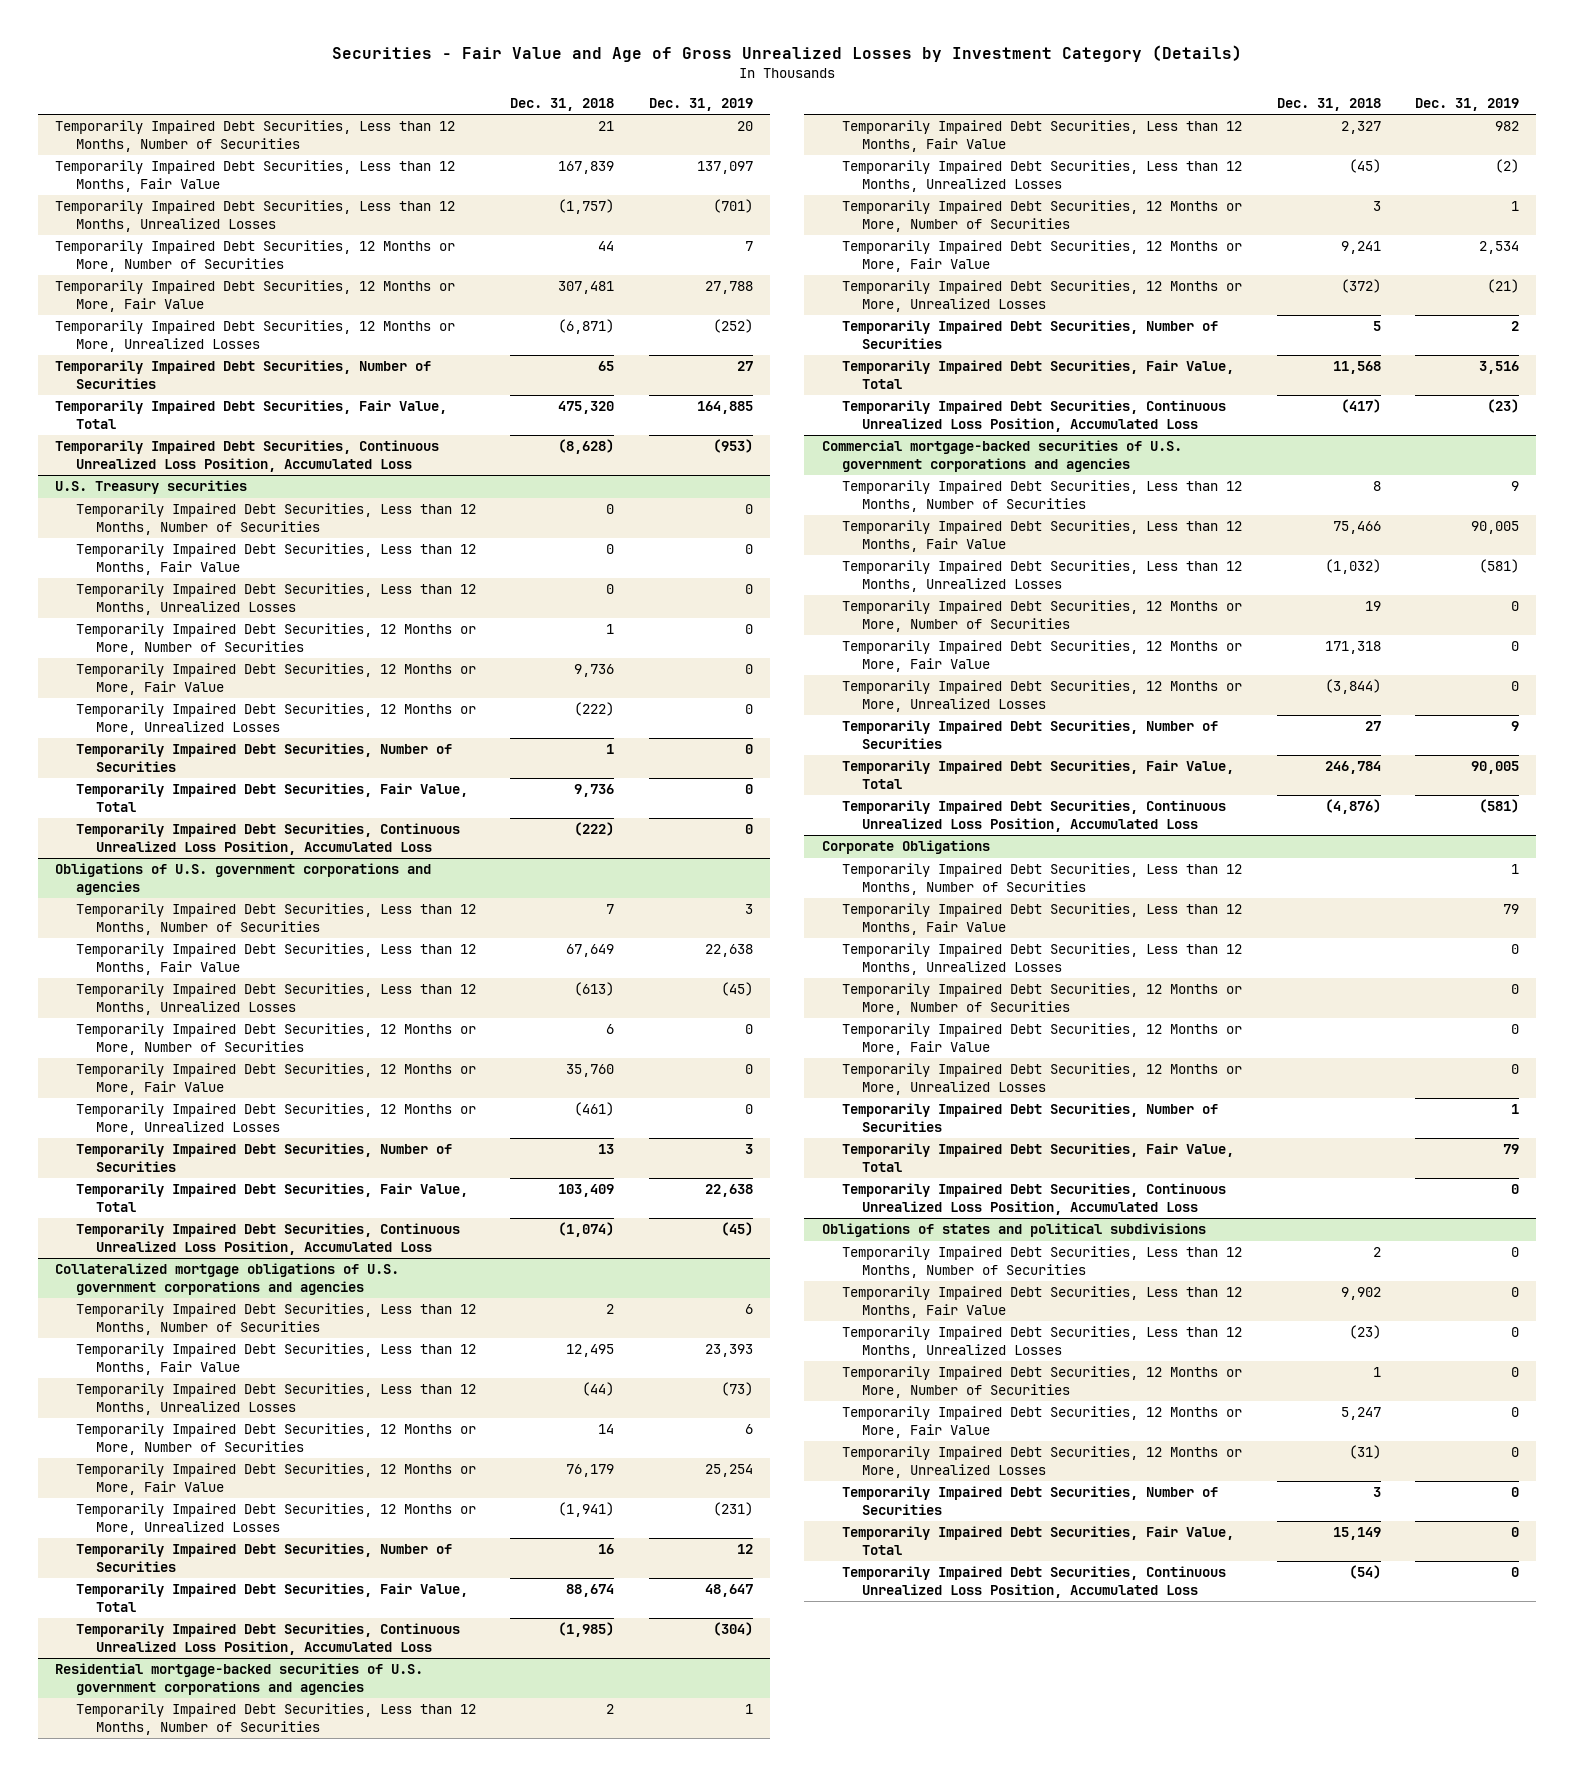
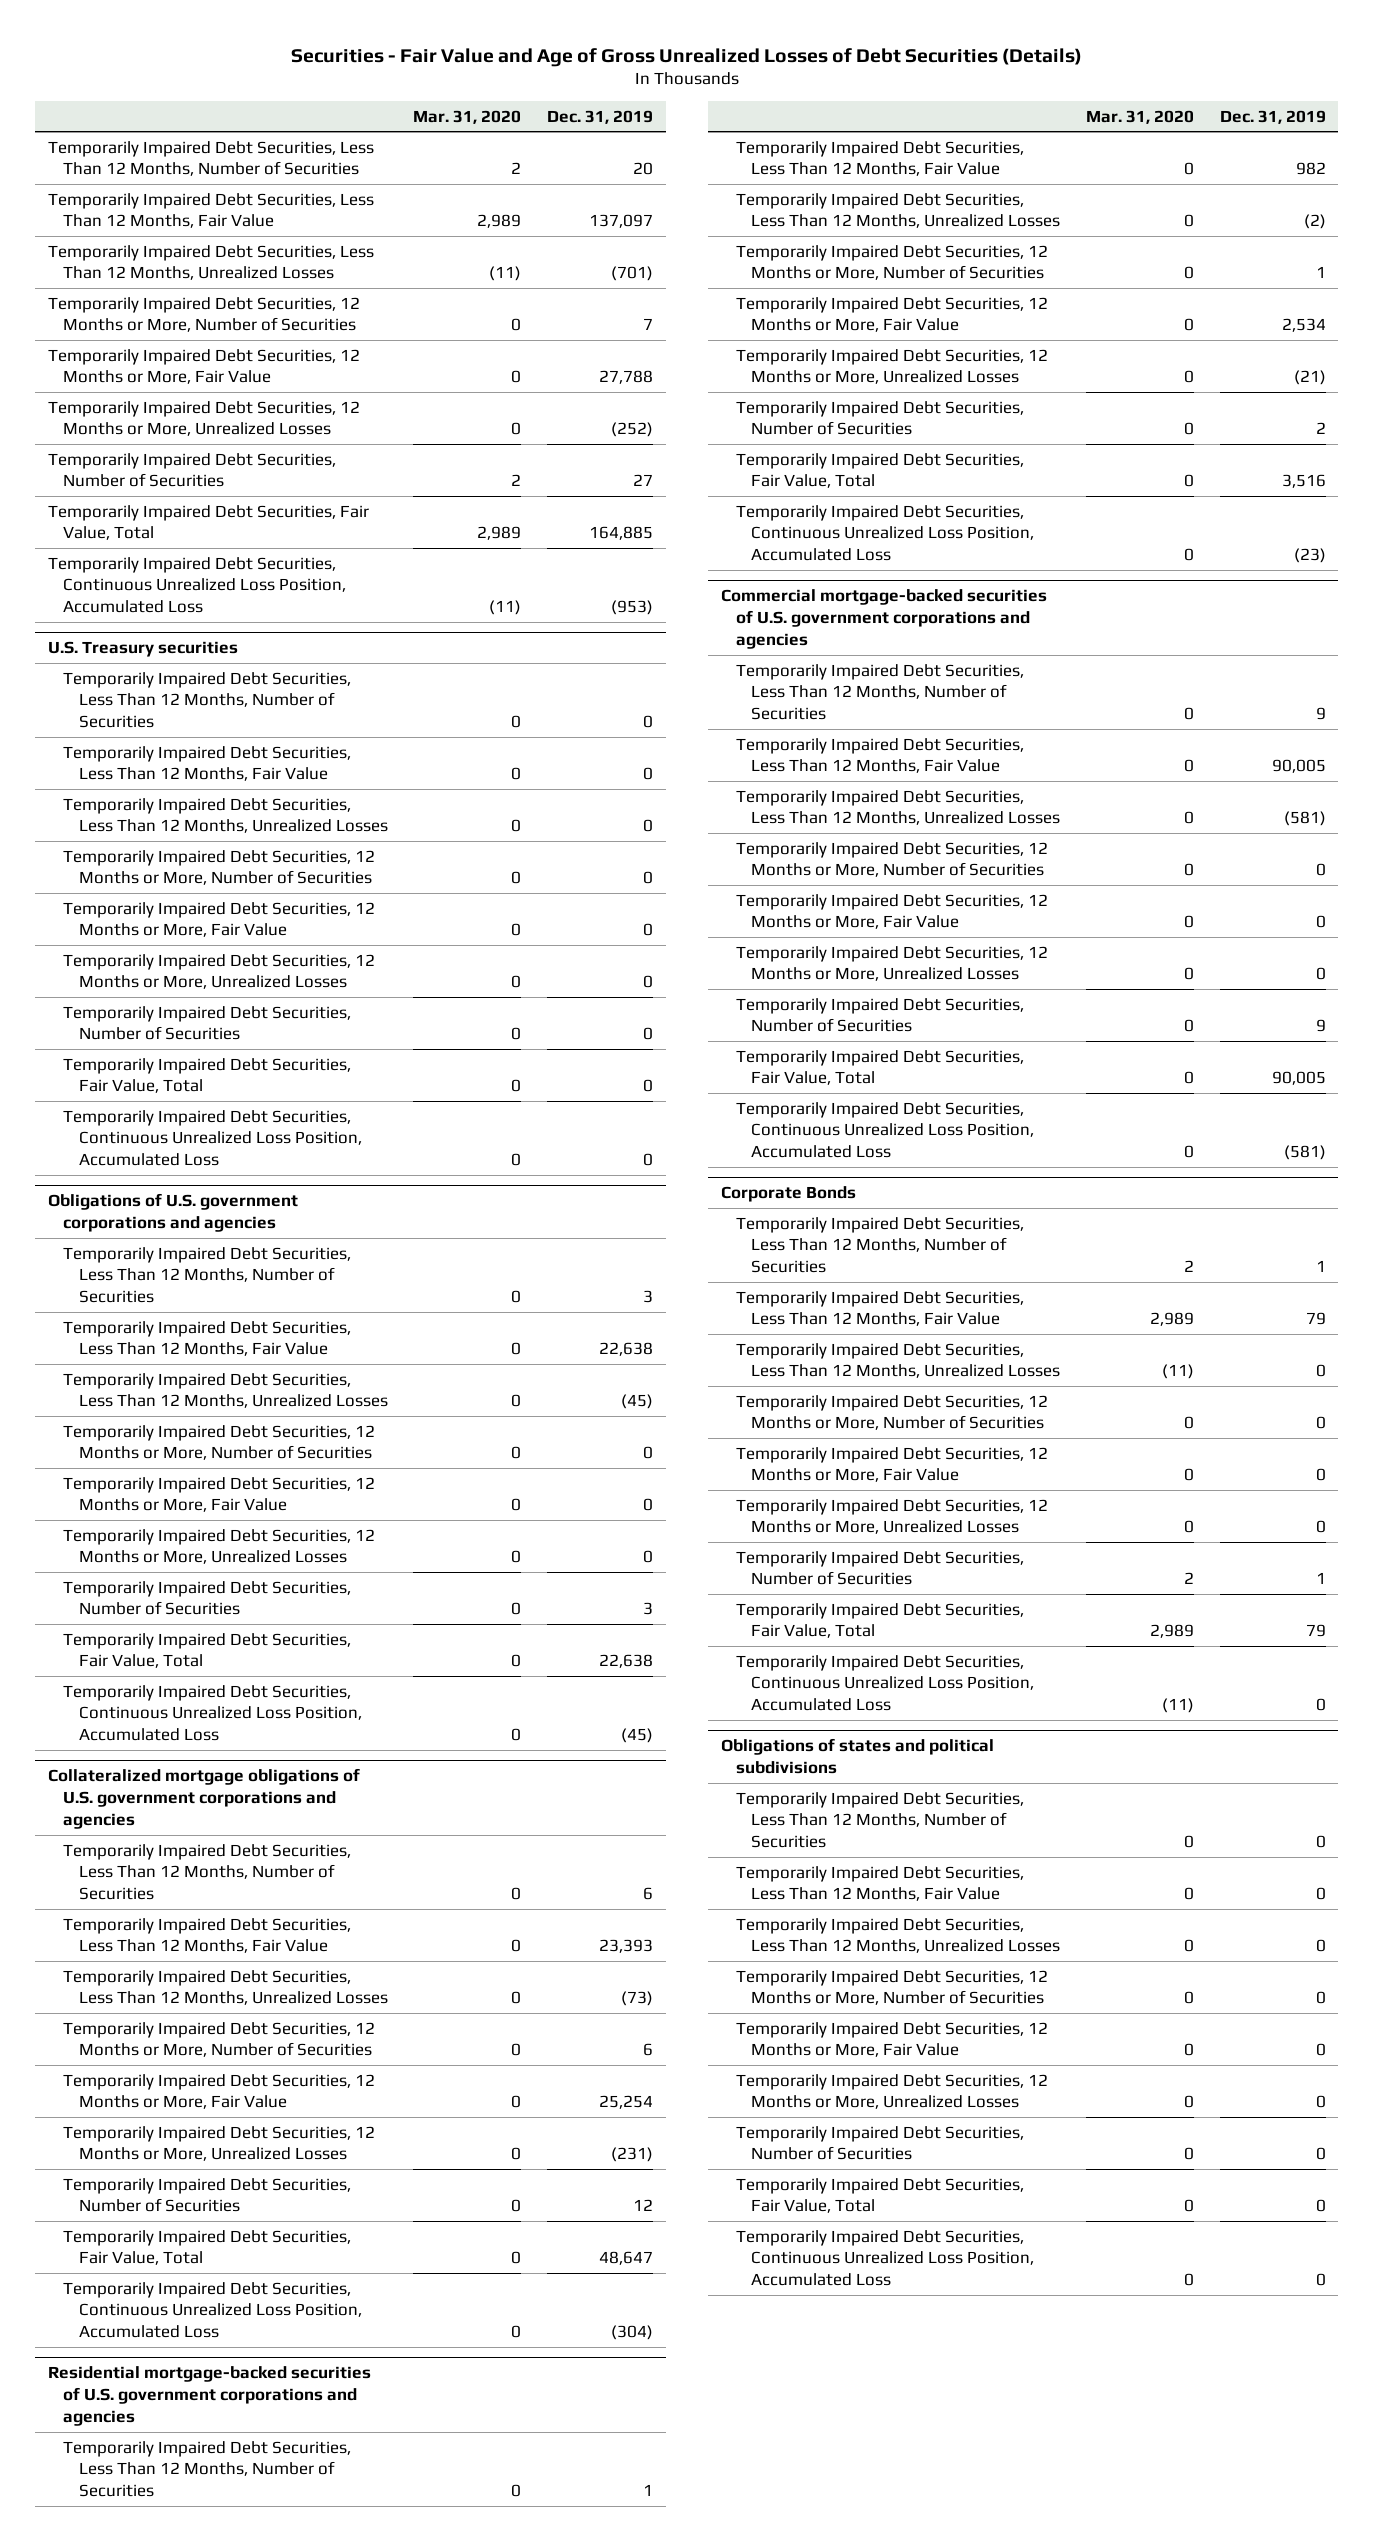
[332,45,1243,63] Securities - Fair Value and Age of Gross Unrealized Losses by Investment Category (Details) -> [290,47,1082,67] Securities - Fair Value and Age of Gross Unrealized Losses of Debt Securities (Details)
[510,97,615,111] Dec. 31, 2018 -> none
none -> [413,109,522,124] Mar. 31, 2020
[55,120,456,153] Temporarily Impaired Debt Securities, Less than 12 Months, Number of Securities -> [48,140,375,177] Temporarily Impaired Debt Securities, Less Than 12 Months, Number of Securities
[55,160,456,193] Temporarily Impaired Debt Securities, Less than 12 Months, Fair Value -> [48,192,375,229] Temporarily Impaired Debt Securities, Less Than 12 Months, Fair Value
[55,200,456,233] Temporarily Impaired Debt Securities, Less than 12 Months, Unrealized Losses -> [48,244,375,281] Temporarily Impaired Debt Securities, Less Than 12 Months, Unrealized Losses
[75,503,476,536] Temporarily Impaired Debt Securities, Less than 12 Months, Number of Securities -> [63,671,352,729] Temporarily Impaired Debt Securities, Less Than 12 Months, Number of Securities
[75,543,476,576] Temporarily Impaired Debt Securities, Less than 12 Months, Fair Value -> [63,745,352,782] Temporarily Impaired Debt Securities, Less Than 12 Months, Fair Value
[75,583,476,616] Temporarily Impaired Debt Securities, Less than 12 Months, Unrealized Losses -> [63,797,388,834] Temporarily Impaired Debt Securities, Less Than 12 Months, Unrealized Losses
[75,903,476,936] Temporarily Impaired Debt Securities, Less than 12 Months, Number of Securities -> [63,1246,352,1304] Temporarily Impaired Debt Securities, Less Than 12 Months, Number of Securities
[75,943,476,976] Temporarily Impaired Debt Securities, Less than 12 Months, Fair Value -> [63,1320,352,1357] Temporarily Impaired Debt Securities, Less Than 12 Months, Fair Value
[75,983,476,1016] Temporarily Impaired Debt Securities, Less than 12 Months, Unrealized Losses -> [63,1372,388,1409] Temporarily Impaired Debt Securities, Less Than 12 Months, Unrealized Losses
[75,1303,476,1336] Temporarily Impaired Debt Securities, Less than 12 Months, Number of Securities -> [63,1843,352,1901] Temporarily Impaired Debt Securities, Less Than 12 Months, Number of Securities
[75,1343,476,1376] Temporarily Impaired Debt Securities, Less than 12 Months, Fair Value -> [63,1917,352,1954] Temporarily Impaired Debt Securities, Less Than 12 Months, Fair Value
[75,1383,476,1416] Temporarily Impaired Debt Securities, Less than 12 Months, Unrealized Losses -> [63,1969,388,2006] Temporarily Impaired Debt Securities, Less Than 12 Months, Unrealized Losses
[75,1703,476,1736] Temporarily Impaired Debt Securities, Less than 12 Months, Number of Securities -> [63,2440,352,2498] Temporarily Impaired Debt Securities, Less Than 12 Months, Number of Securities
[841,120,1242,153] Temporarily Impaired Debt Securities, Less than 12 Months, Fair Value -> [736,140,1025,177] Temporarily Impaired Debt Securities, Less Than 12 Months, Fair Value
[841,160,1242,193] Temporarily Impaired Debt Securities, Less than 12 Months, Unrealized Losses -> [736,192,1061,229] Temporarily Impaired Debt Securities, Less Than 12 Months, Unrealized Losses
[841,480,1242,513] Temporarily Impaired Debt Securities, Less than 12 Months, Number of Securities -> [736,663,1025,721] Temporarily Impaired Debt Securities, Less Than 12 Months, Number of Securities
[841,520,1242,553] Temporarily Impaired Debt Securities, Less than 12 Months, Fair Value -> [736,737,1025,774] Temporarily Impaired Debt Securities, Less Than 12 Months, Fair Value
[841,560,1242,593] Temporarily Impaired Debt Securities, Less than 12 Months, Unrealized Losses -> [736,789,1061,826] Temporarily Impaired Debt Securities, Less Than 12 Months, Unrealized Losses
[821,840,990,855] Corporate Obligations -> none
none -> [720,1186,856,1203] Corporate Bonds
[841,863,1242,896] Temporarily Impaired Debt Securities, Less than 12 Months, Number of Securities -> [736,1216,1025,1274] Temporarily Impaired Debt Securities, Less Than 12 Months, Number of Securities
[841,903,1242,936] Temporarily Impaired Debt Securities, Less than 12 Months, Fair Value -> [736,1290,1025,1327] Temporarily Impaired Debt Securities, Less Than 12 Months, Fair Value
[841,943,1242,976] Temporarily Impaired Debt Securities, Less than 12 Months, Unrealized Losses -> [736,1342,1061,1379] Temporarily Impaired Debt Securities, Less Than 12 Months, Unrealized Losses
[841,1246,1242,1279] Temporarily Impaired Debt Securities, Less than 12 Months, Number of Securities -> [736,1791,1025,1849] Temporarily Impaired Debt Securities, Less Than 12 Months, Number of Securities
[841,1286,1242,1319] Temporarily Impaired Debt Securities, Less than 12 Months, Fair Value -> [736,1865,1025,1902] Temporarily Impaired Debt Securities, Less Than 12 Months, Fair Value
[841,1326,1242,1359] Temporarily Impaired Debt Securities, Less than 12 Months, Unrealized Losses -> [736,1917,1061,1954] Temporarily Impaired Debt Securities, Less Than 12 Months, Unrealized Losses

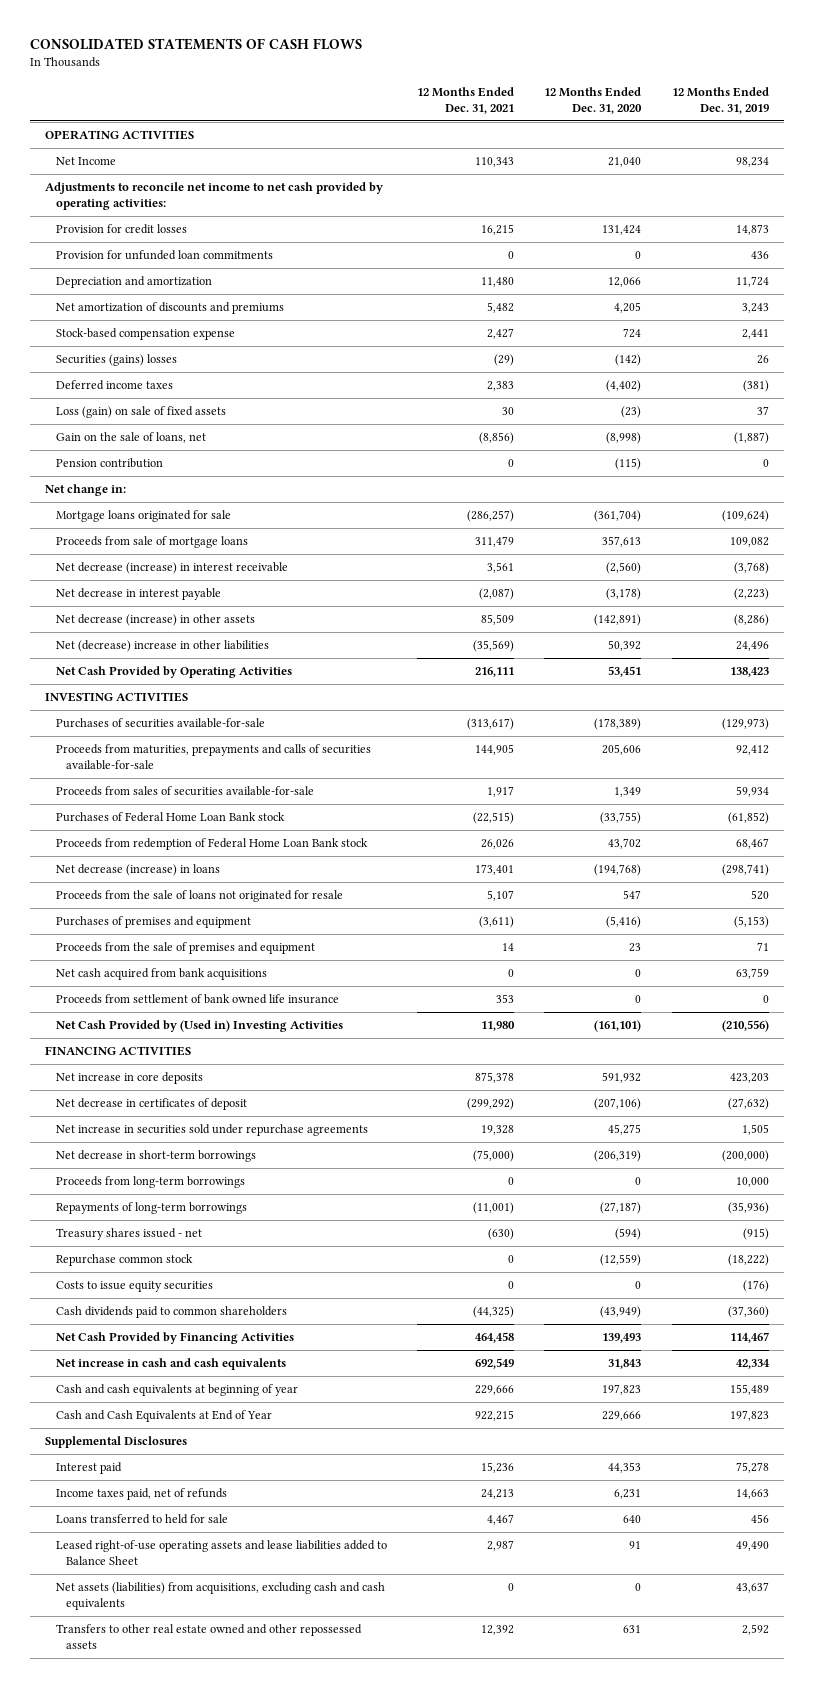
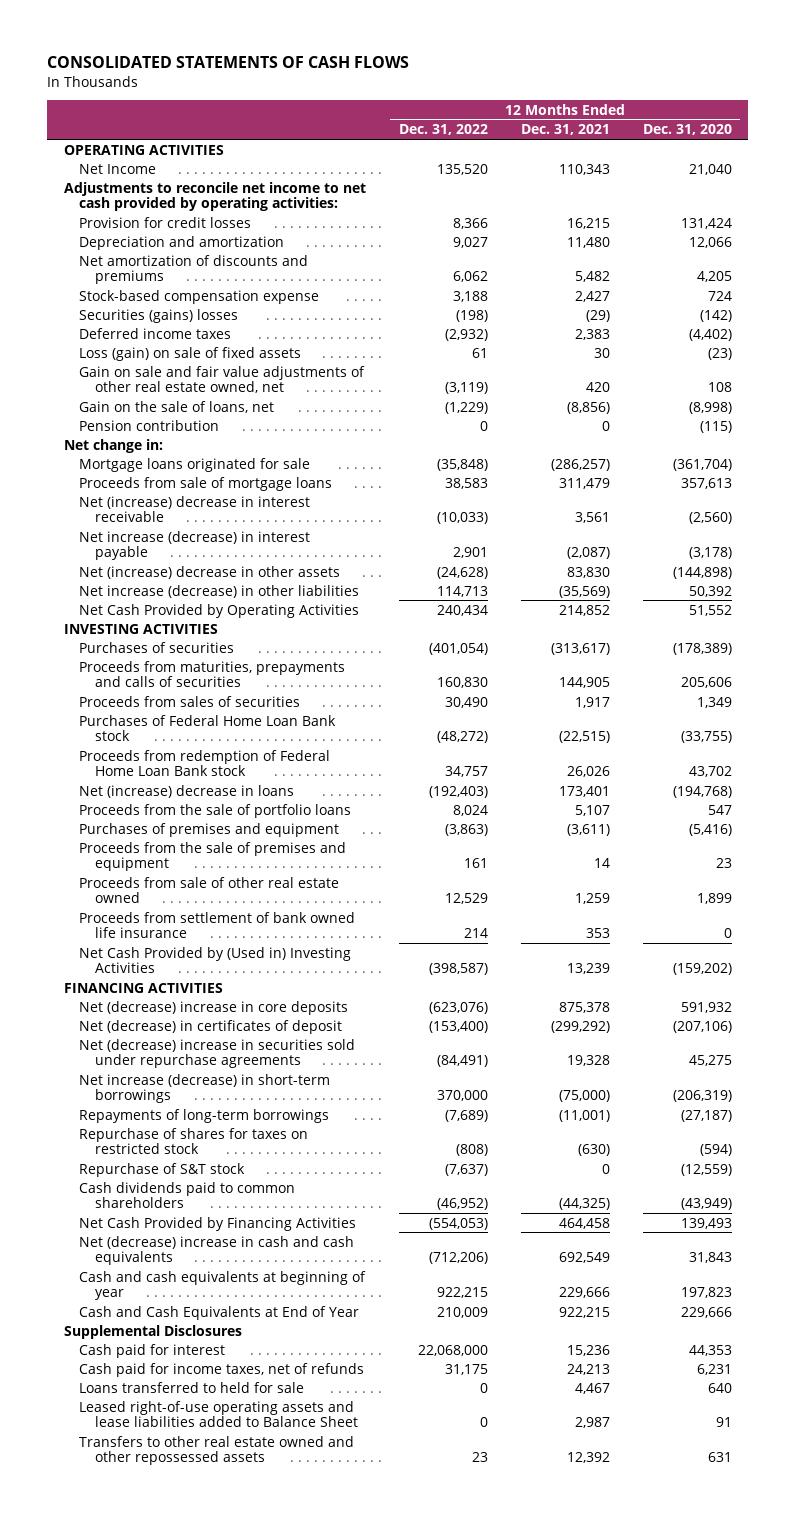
[671,86,769,114] 12 Months Ended Dec. 31, 2019 -> none
none -> [398,124,488,136] Dec. 31, 2022
[55,249,273,260] Provision for unfunded loan commitments -> none
none -> [79,365,366,394] Gain on sale and fair value adjustments of other real estate owned, net
[55,561,288,574] Net decrease (increase) in interest receivable -> [79,495,311,523] Net (increase) decrease in interest receivable
[55,587,221,600] Net decrease in interest payable -> [79,530,311,561] Net increase (decrease) in interest payable
[55,613,255,626] Net decrease (increase) in other assets -> [79,565,341,579] Net (increase) decrease in other assets
[481,613,515,625] 85,509 -> [566,566,610,578] 83,830
[594,613,642,626] (142,891) -> [672,566,732,579] (144,898)
[55,639,269,652] Net (decrease) increase in other liabilities -> [79,584,360,598] Net increase (decrease) in other liabilities
[475,666,515,677] 216,111 -> [558,604,610,616] 214,852
[608,665,642,677] 53,451 -> [688,604,732,616] 51,552
[55,717,265,728] Purchases of securities available-for-sale -> [79,641,235,653] Purchases of securities
[55,743,371,770] Proceeds from maturities, prepayments and calls of securities available-for-sale -> [79,660,346,688] Proceeds from maturities, prepayments and calls of securities
[55,785,314,796] Proceeds from sales of securities available-for-sale -> [79,695,301,707] Proceeds from sales of securities
[55,863,220,876] Net decrease (increase) in loans -> [79,784,295,798] Net (increase) decrease in loans
[55,889,343,902] Proceeds from the sale of loans not originated for resale -> [79,803,352,818] Proceeds from the sale of portfolio loans
[55,967,267,980] Net cash acquired from bank acquisitions -> none
none -> [79,876,340,904] Proceeds from sale of other real estate owned
[481,1020,516,1031] 11,980 -> [566,963,610,975] 13,239
[594,1019,642,1032] (161,101) -> [672,963,732,976] (159,202)
[55,1175,245,1188] Proceeds from long-term borrowings -> none
[55,1071,203,1084] Net increase in core deposits -> [79,1000,349,1015] Net (decrease) increase in core deposits
[55,1097,247,1110] Net decrease in certificates of deposit -> [79,1019,343,1034] Net (decrease) in certificates of deposit
[55,1123,368,1136] Net increase in securities sold under repurchase agreements -> [79,1038,356,1069] Net (decrease) increase in securities sold under repurchase agreements
[55,1149,256,1162] Net decrease in short-term borrowings -> [79,1073,331,1104] Net increase (decrease) in short-term borrowings
[55,1280,213,1292] Costs to issue equity securities -> none
[55,1227,202,1240] Treasury shares issued - net -> [79,1127,309,1155] Repurchase of shares for taxes on restricted stock
[55,1253,193,1266] Repurchase common stock -> [79,1162,246,1177] Repurchase of S&T stock
[55,1357,286,1370] Net increase in cash and cash equivalents -> [79,1235,355,1266] Net (decrease) increase in cash and cash equivalents
[55,1461,122,1474] Interest paid -> [79,1343,226,1358] Cash paid for interest
[55,1487,227,1500] Income taxes paid, net of refunds -> [79,1362,365,1377] Cash paid for income taxes, net of refunds
[55,1581,385,1610] Net assets (liabilities) from acquisitions, excluding cash and cash equivalents -> none

